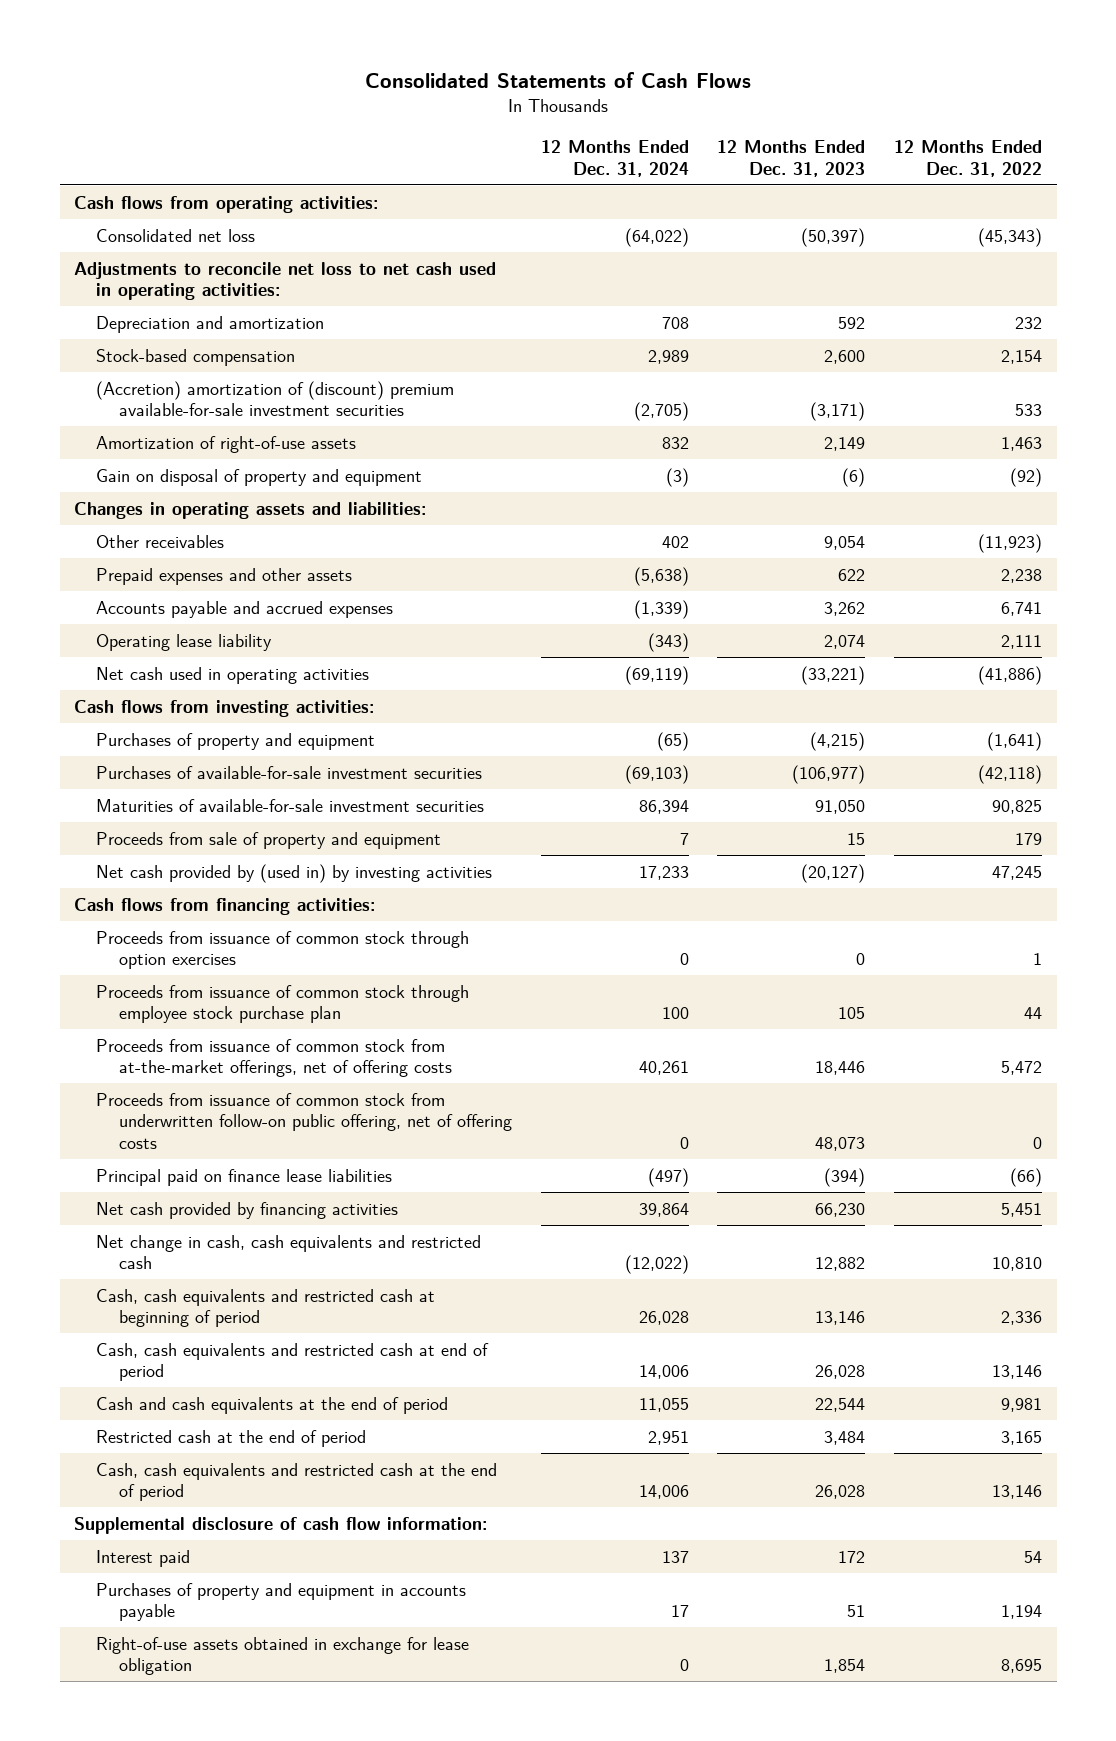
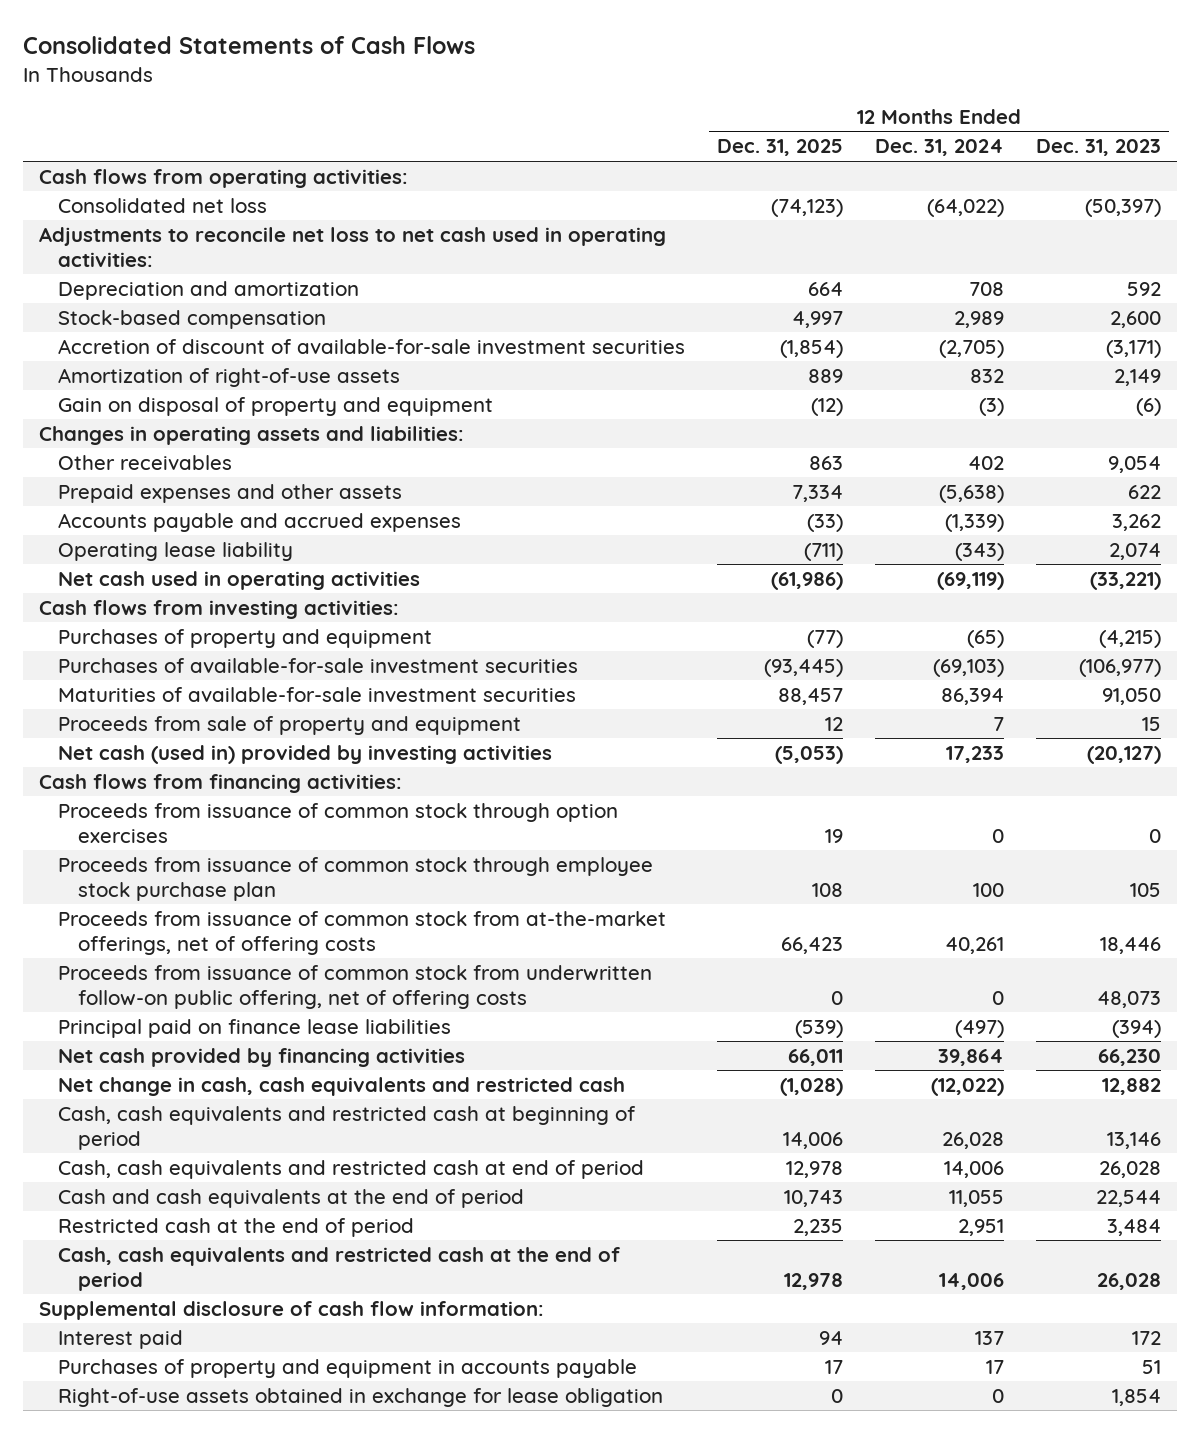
[894,139,1043,177] 12 Months Ended Dec. 31, 2022 -> none
none -> [717,139,844,157] Dec. 31, 2025
[96,380,455,417] (Accretion) amortization of (discount) premium available-for-sale investment securities -> [58,338,686,354] Accretion of discount of available-for-sale investment securities
[96,863,493,883] Net cash provided by (used in) by investing activities -> [58,744,553,764] Net cash (used in) provided by investing activities

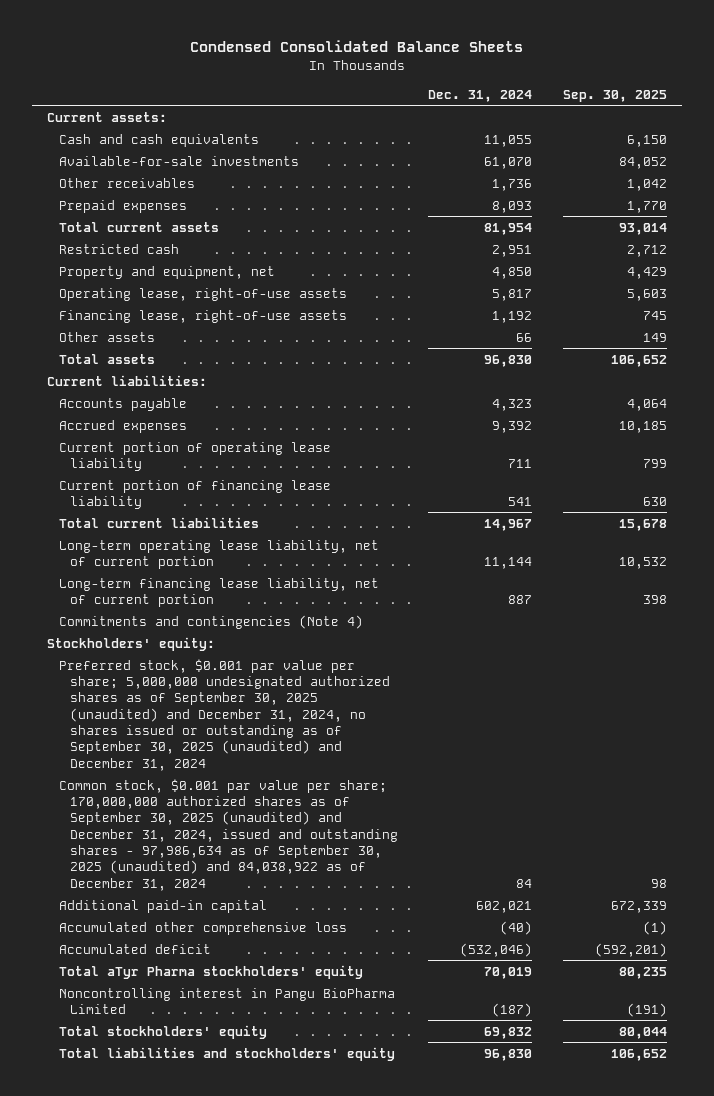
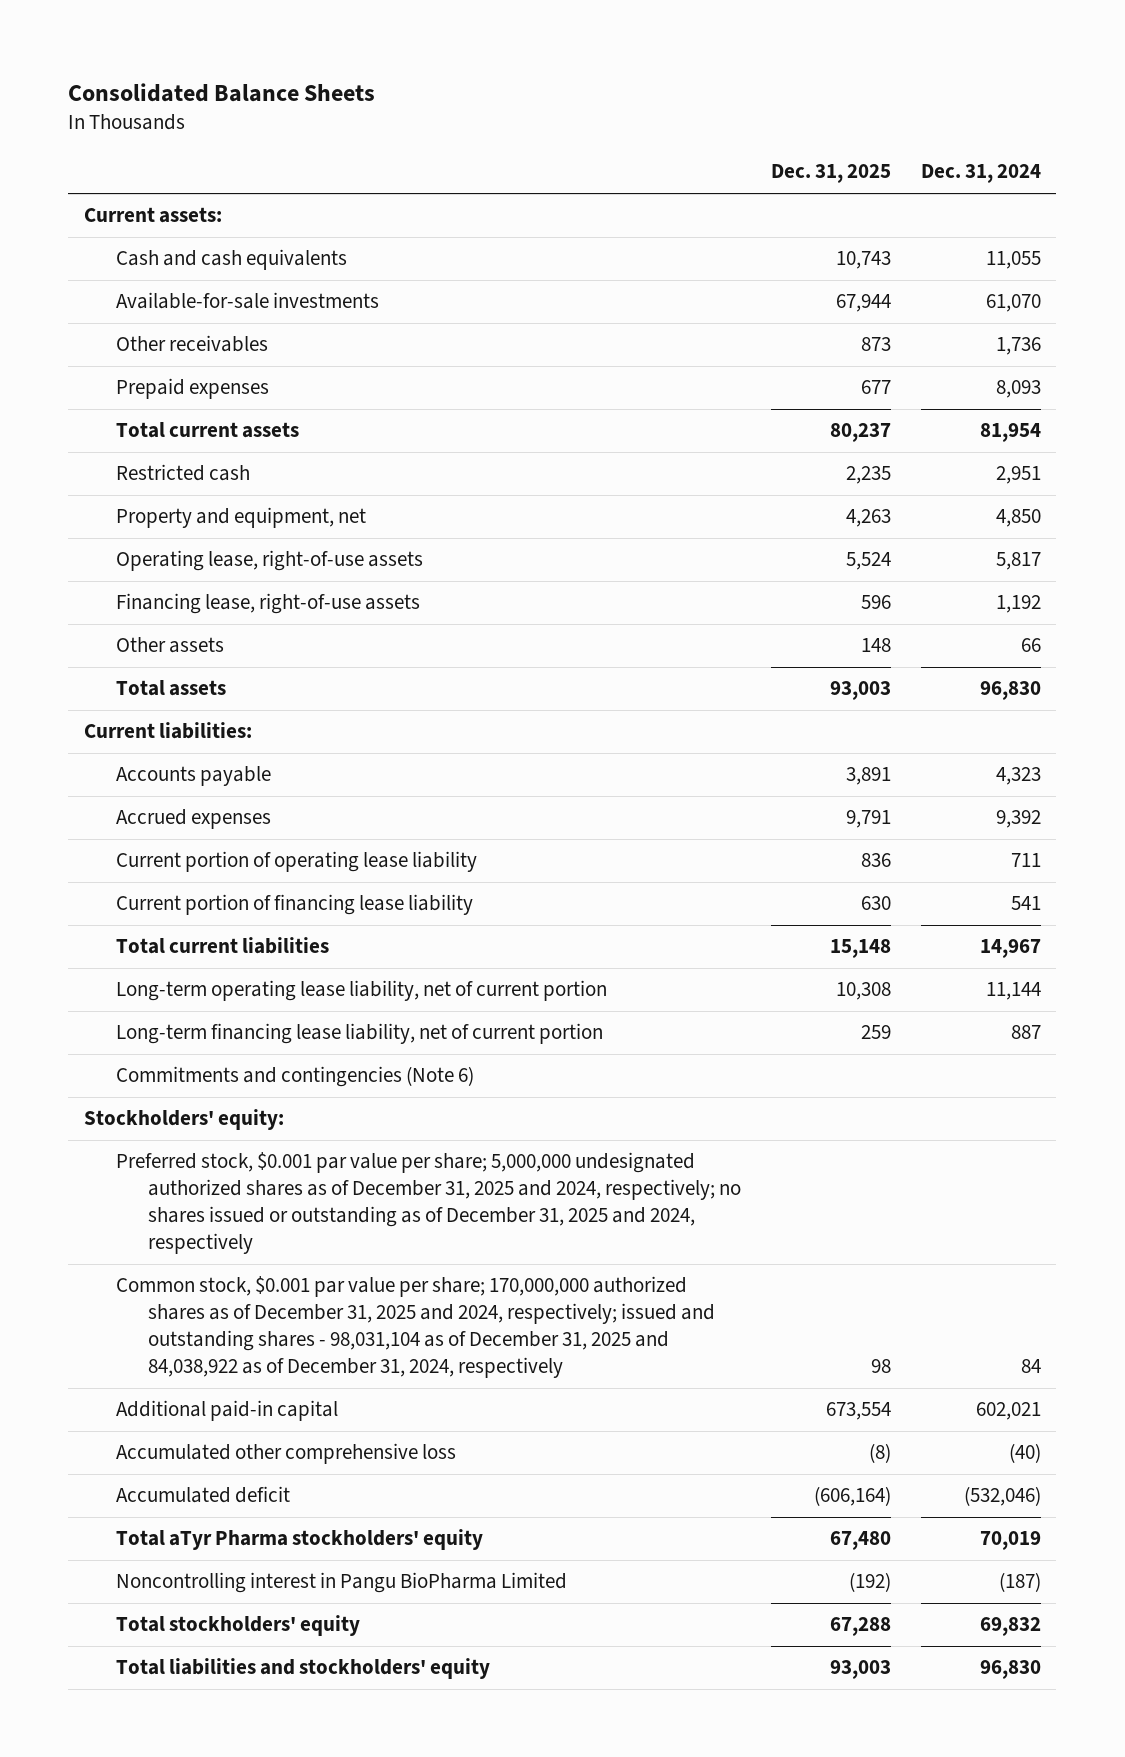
[189,40,523,53] Condensed Consolidated Balance Sheets -> [68,82,376,102] Consolidated Balance Sheets
[562,89,667,102] Sep. 30, 2025 -> none
none -> [770,164,891,184] Dec. 31, 2025
[58,614,363,629] Commitments and contingencies (Note 4) -> [115,1066,474,1088] Commitments and contingencies (Note 6)
[58,658,390,771] Preferred stock, $0.001 par value per share; 5,000,000 undesignated authorized shares as of September 30, 2025 (unaudited) and December 31, 2024, no shares issued or outstanding as of September 30, 2025 (unaudited) and December 31, 2024 -> [115,1152,741,1255] Preferred stock, $0.001 par value per share; 5,000,000 undesignated authorized shares as of December 31, 2025 and 2024, respectively; no shares issued or outstanding as of December 31, 2025 and 2024, respectively
[58,778,398,891] Common stock, $0.001 par value per share; 170,000,000 authorized shares as of September 30, 2025 (unaudited) and December 31, 2024, issued and outstanding shares - 97,986,634 as of September 30, 2025 (unaudited) and 84,038,922 as of December 31, 2024 -> [115,1276,715,1379] Common stock, $0.001 par value per share; 170,000,000 authorized shares as of December 31, 2025 and 2024, respectively; issued and outstanding shares - 98,031,104 as of December 31, 2025 and 84,038,922 as of December 31, 2024, respectively

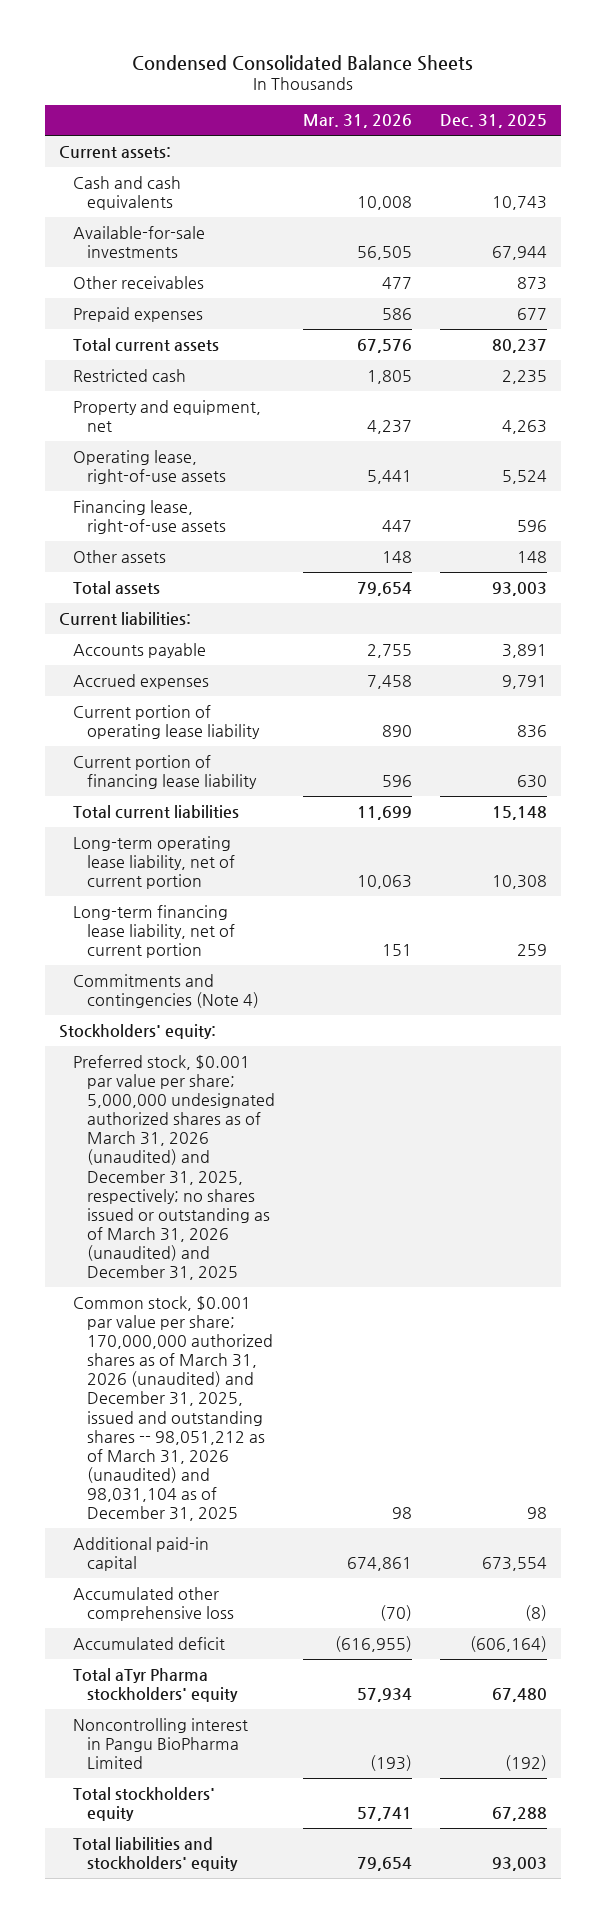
[68,82,376,102] Consolidated Balance Sheets -> [131,54,473,71] Condensed Consolidated Balance Sheets
[921,164,1042,184] Dec. 31, 2024 -> none
none -> [302,114,412,129] Mar. 31, 2026
[115,1066,474,1088] Commitments and contingencies (Note 6) -> [72,973,260,1008] Commitments and contingencies (Note 4)
[115,1152,741,1255] Preferred stock, $0.001 par value per share; 5,000,000 undesignated authorized shares as of December 31, 2025 and 2024, respectively; no shares issued or outstanding as of December 31, 2025 and 2024, respectively -> [72,1054,276,1281] Preferred stock, $0.001 par value per share; 5,000,000 undesignated authorized shares as of March 31, 2026 (unaudited) and December 31, 2025, respectively; no shares issued or outstanding as of March 31, 2026 (unaudited) and December 31, 2025
[115,1276,715,1379] Common stock, $0.001 par value per share; 170,000,000 authorized shares as of December 31, 2025 and 2024, respectively; issued and outstanding shares - 98,031,104 as of December 31, 2025 and 84,038,922 as of December 31, 2024, respectively -> [72,1295,274,1522] Common stock, $0.001 par value per share; 170,000,000 authorized shares as of March 31, 2026 (unaudited) and December 31, 2025, issued and outstanding shares -- 98,051,212 as of March 31, 2026 (unaudited) and 98,031,104 as of December 31, 2025

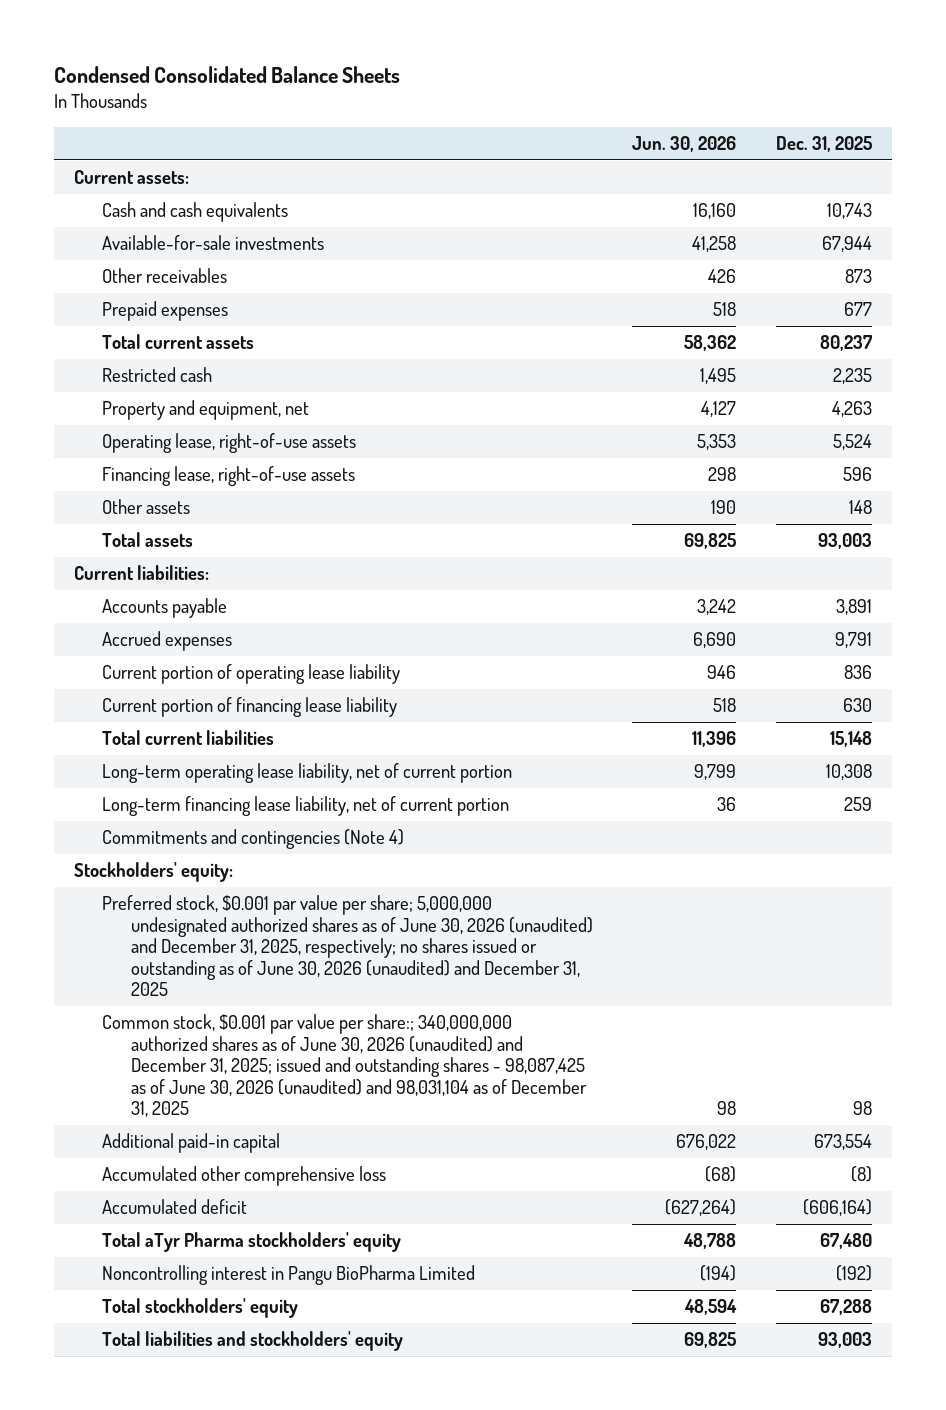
[302,114,412,129] Mar. 31, 2026 -> none
none -> [632,136,737,153] Jun. 30, 2026
[72,1054,276,1281] Preferred stock, $0.001 par value per share; 5,000,000 undesignated authorized shares as of March 31, 2026 (unaudited) and December 31, 2025, respectively; no shares issued or outstanding as of March 31, 2026 (unaudited) and December 31, 2025 -> [102,895,593,997] Preferred stock, $0.001 par value per share; 5,000,000 undesignated authorized shares as of June 30, 2026 (unaudited) and December 31, 2025, respectively; no shares issued or outstanding as of June 30, 2026 (unaudited) and December 31, 2025
[72,1295,274,1522] Common stock, $0.001 par value per share; 170,000,000 authorized shares as of March 31, 2026 (unaudited) and December 31, 2025, issued and outstanding shares -- 98,051,212 as of March 31, 2026 (unaudited) and 98,031,104 as of December 31, 2025 -> [102,1014,587,1118] Common stock, $0.001 par value per share:; 340,000,000 authorized shares as of June 30, 2026 (unaudited) and December 31, 2025; issued and outstanding shares - 98,087,425 as of June 30, 2026 (unaudited) and 98,031,104 as of December 31, 2025

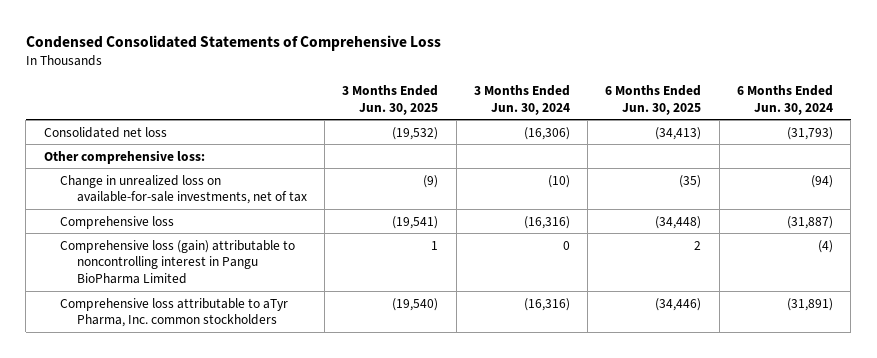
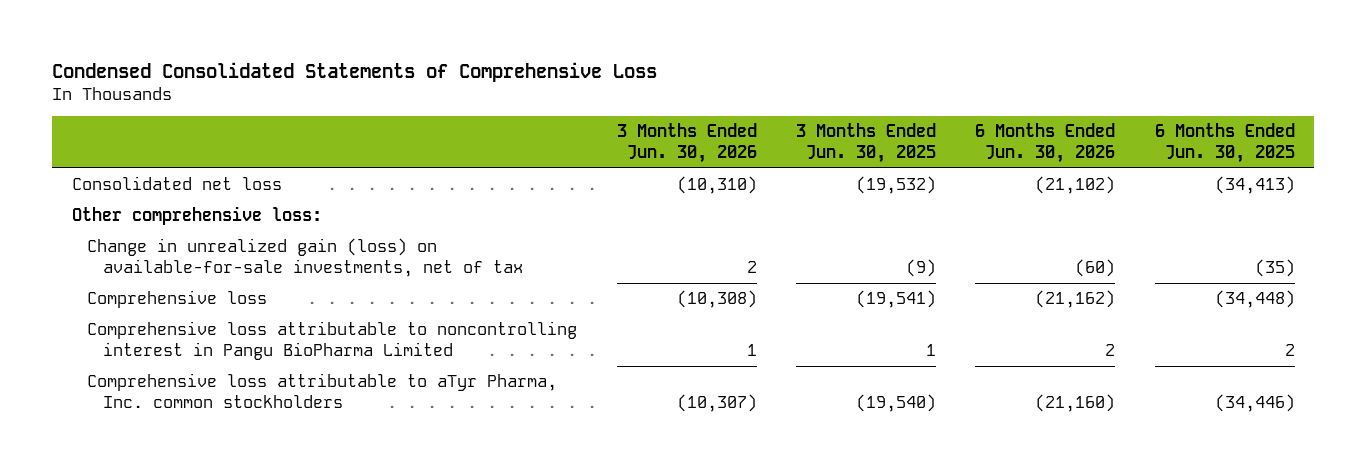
[473,84,570,115] 3 Months Ended Jun. 30, 2024 -> none
[737,84,834,115] 6 Months Ended Jun. 30, 2024 -> none
none -> [616,123,757,163] 3 Months Ended Jun. 30, 2026
none -> [975,123,1116,163] 6 Months Ended Jun. 30, 2026
[60,174,307,205] Change in unrealized loss on available-for-sale investments, net of tax -> [87,238,523,277] Change in unrealized gain (loss) on available-for-sale investments, net of tax
[60,239,296,285] Comprehensive loss (gain) attributable to noncontrolling interest in Pangu BioPharma Limited -> [87,321,578,360] Comprehensive loss attributable to noncontrolling interest in Pangu BioPharma Limited

